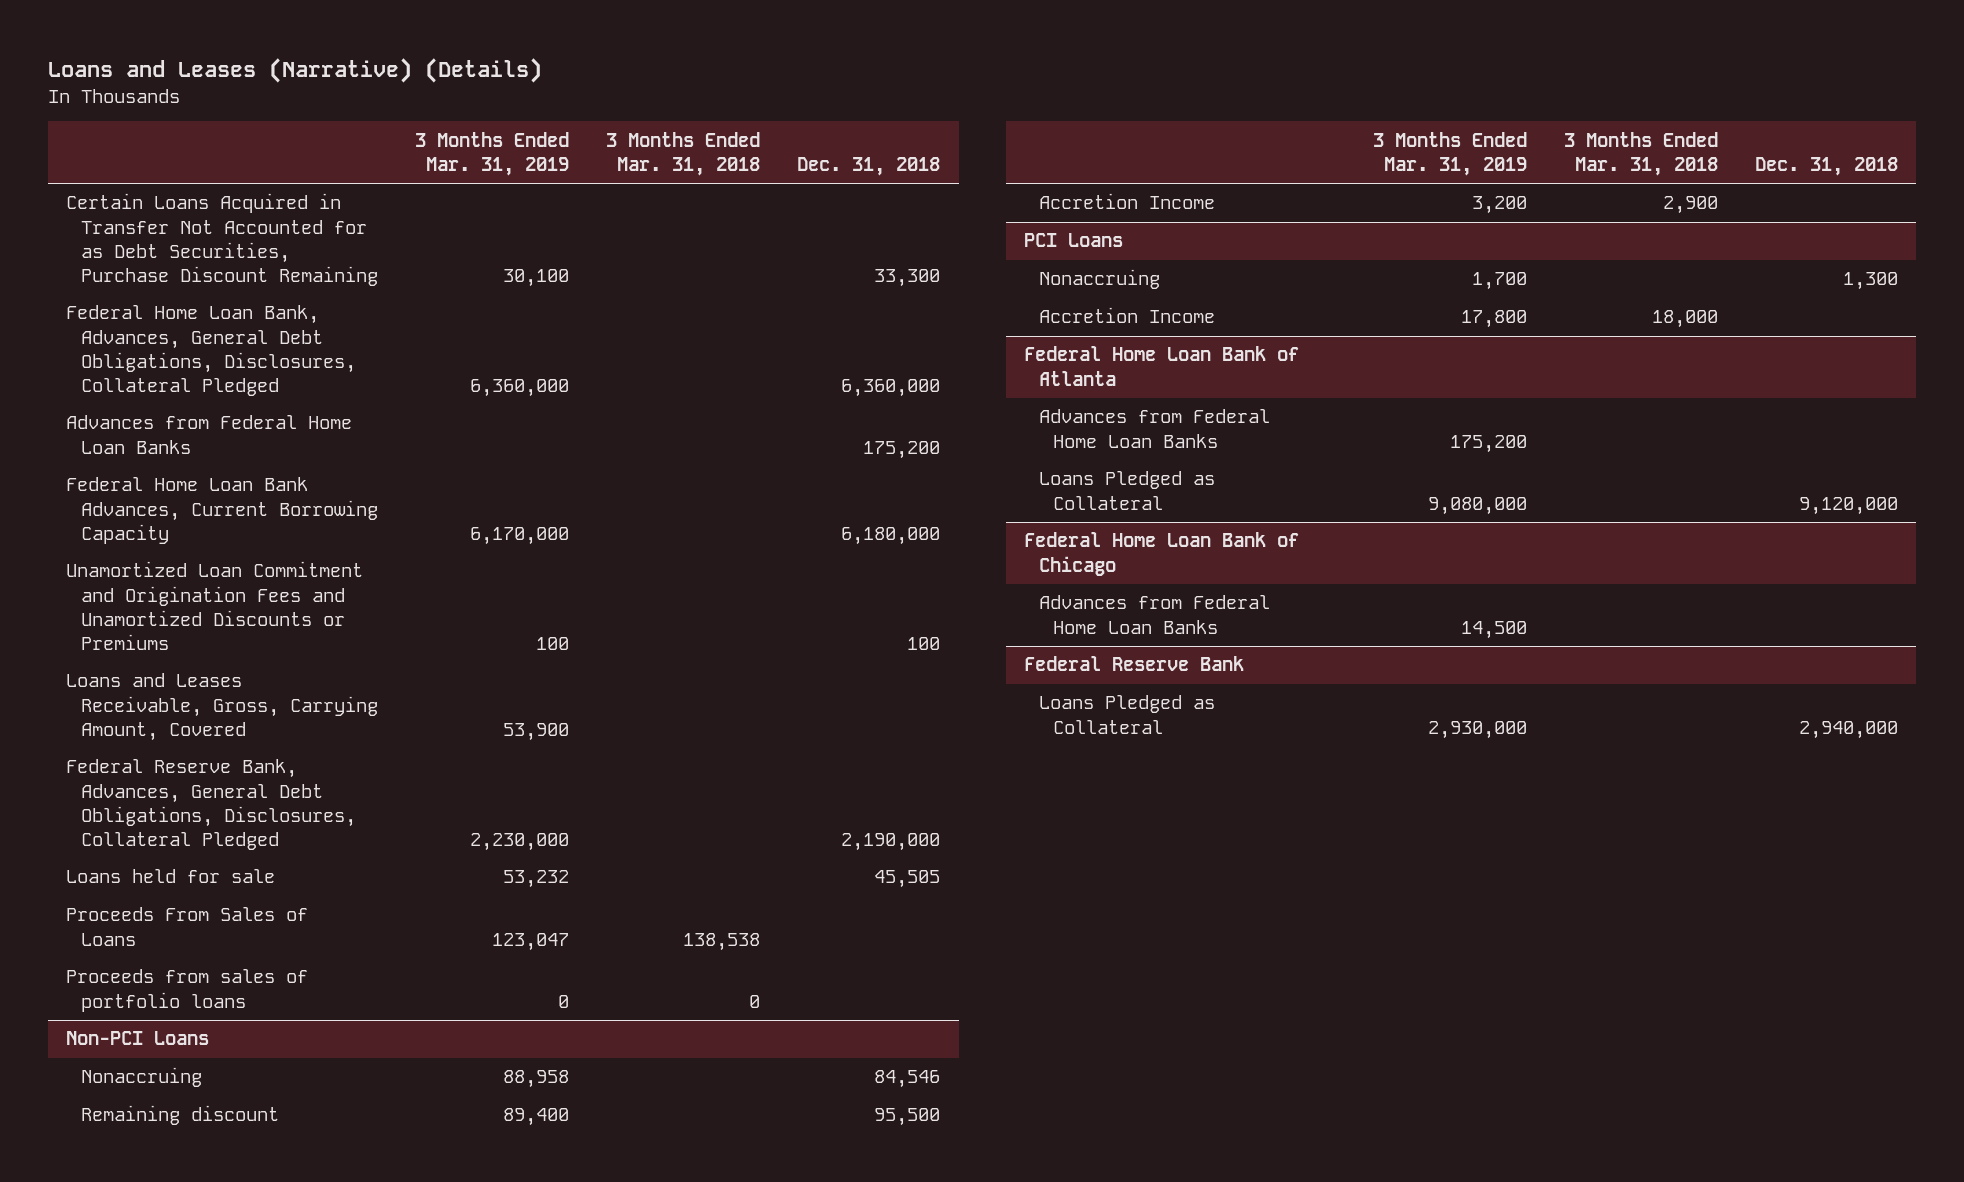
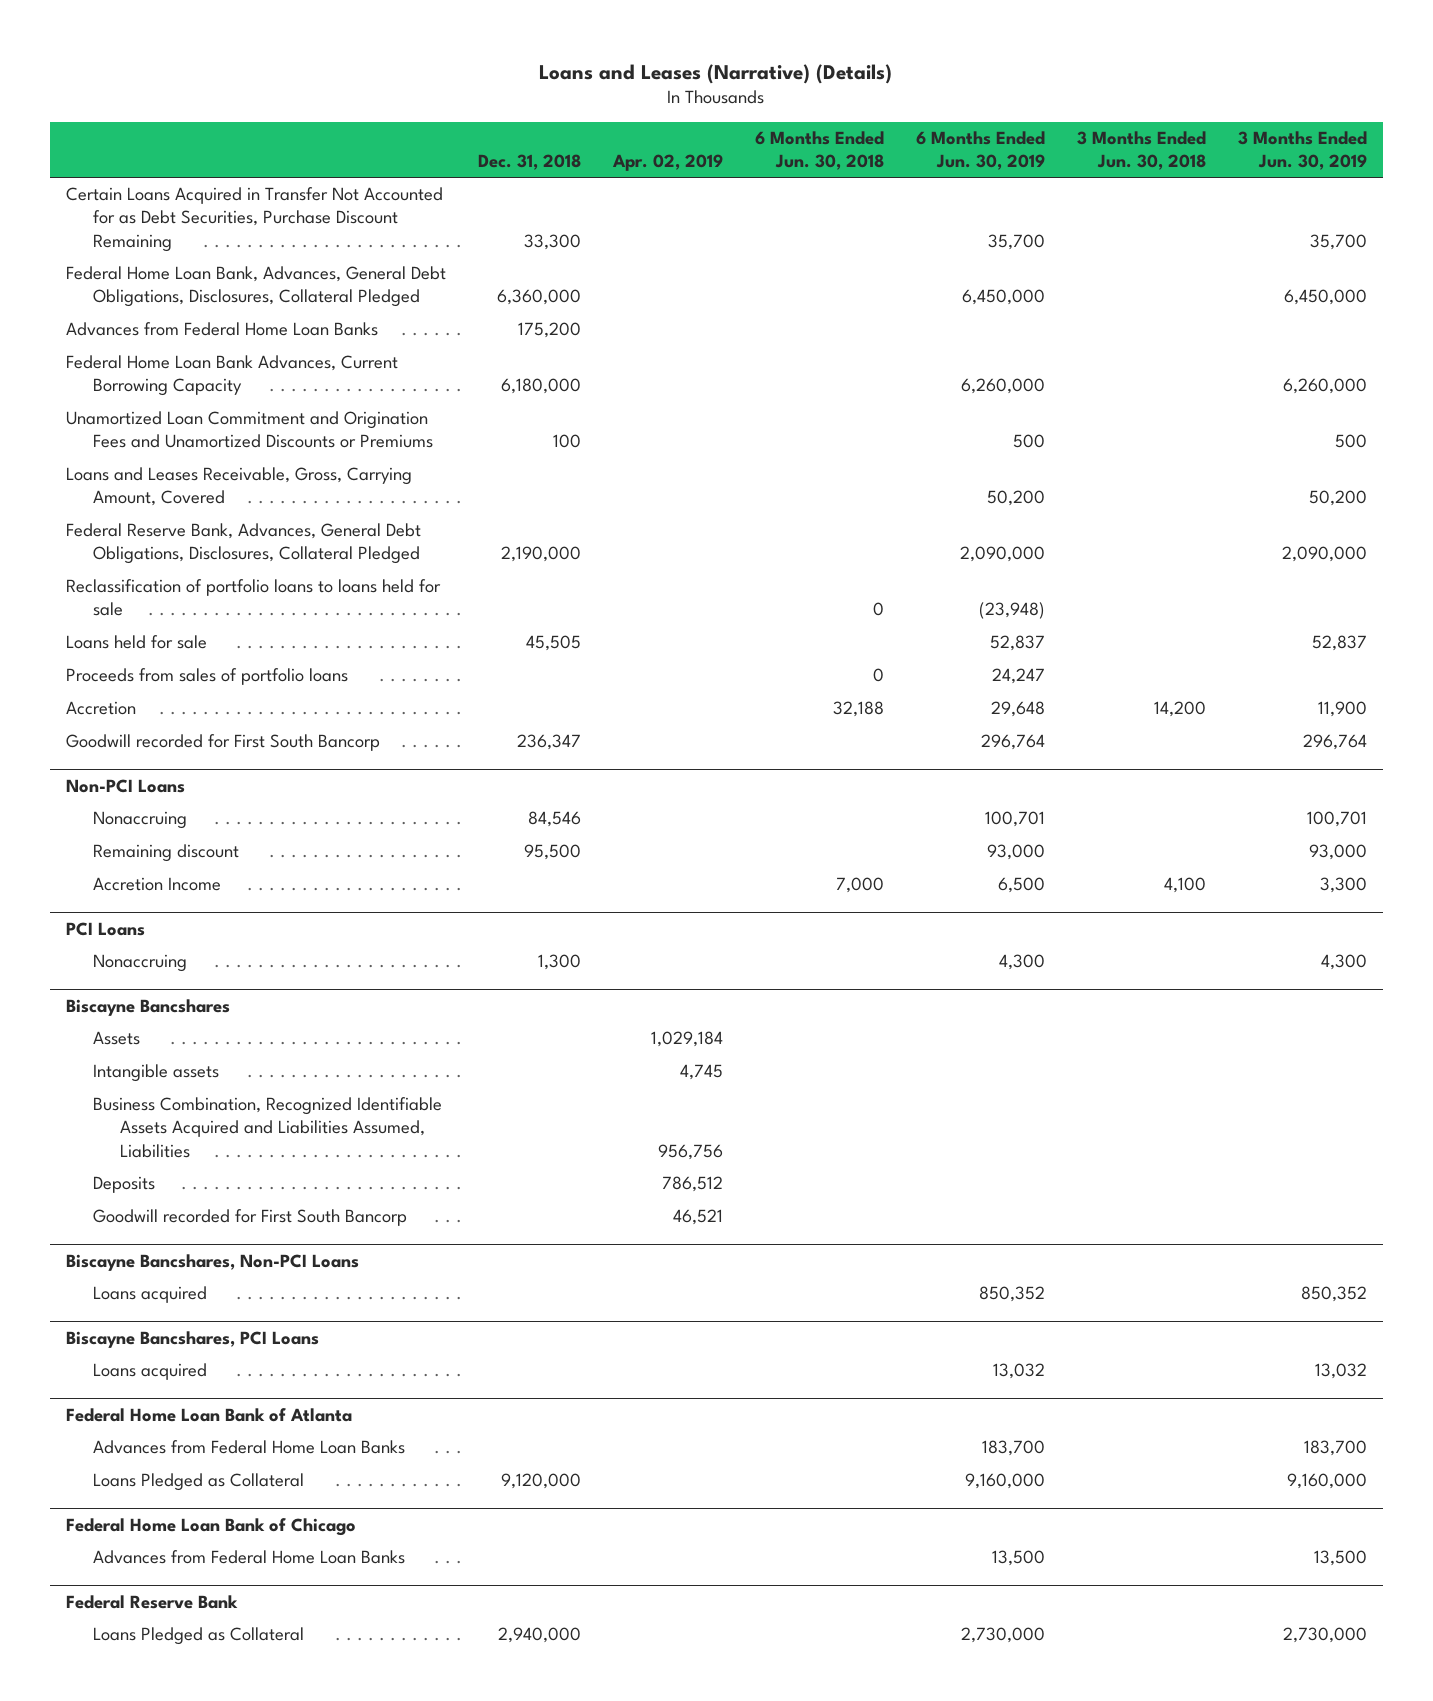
[414,131,569,177] 3 Months Ended Mar. 31, 2019 -> none
[605,131,760,177] 3 Months Ended Mar. 31, 2018 -> none
none -> [612,154,724,172] Apr. 02, 2019
none -> [754,131,884,171] 6 Months Ended Jun. 30, 2018
none -> [915,131,1045,171] 6 Months Ended Jun. 30, 2019
none -> [1076,131,1206,171] 3 Months Ended Jun. 30, 2018
none -> [1237,131,1367,171] 3 Months Ended Jun. 30, 2019
none -> [66,579,442,617] Reclassification of portfolio loans to loans held for sale
[66,907,309,946] Proceeds From Sales of Loans -> none
none -> [66,701,137,716] Accretion
none -> [66,734,381,752] Goodwill recorded for First South Bancorp
[1038,307,1215,324] Accretion Income -> none
none -> [66,998,231,1016] Biscayne Bancshares
none -> [93,1031,141,1046] Assets
none -> [93,1064,220,1083] Intangible assets
none -> [93,1097,443,1158] Business Combination, Recognized Identifiable Assets Acquired and Liabilities Assumed, Liabilities
none -> [93,1176,156,1194] Deposits
none -> [93,1209,408,1227] Goodwill recorded for First South Bancorp
none -> [66,1253,360,1271] Biscayne Bancshares, Non-PCI Loans
none -> [93,1286,208,1304] Loans acquired
none -> [66,1330,320,1348] Biscayne Bancshares, PCI Loans
none -> [93,1363,208,1381] Loans acquired

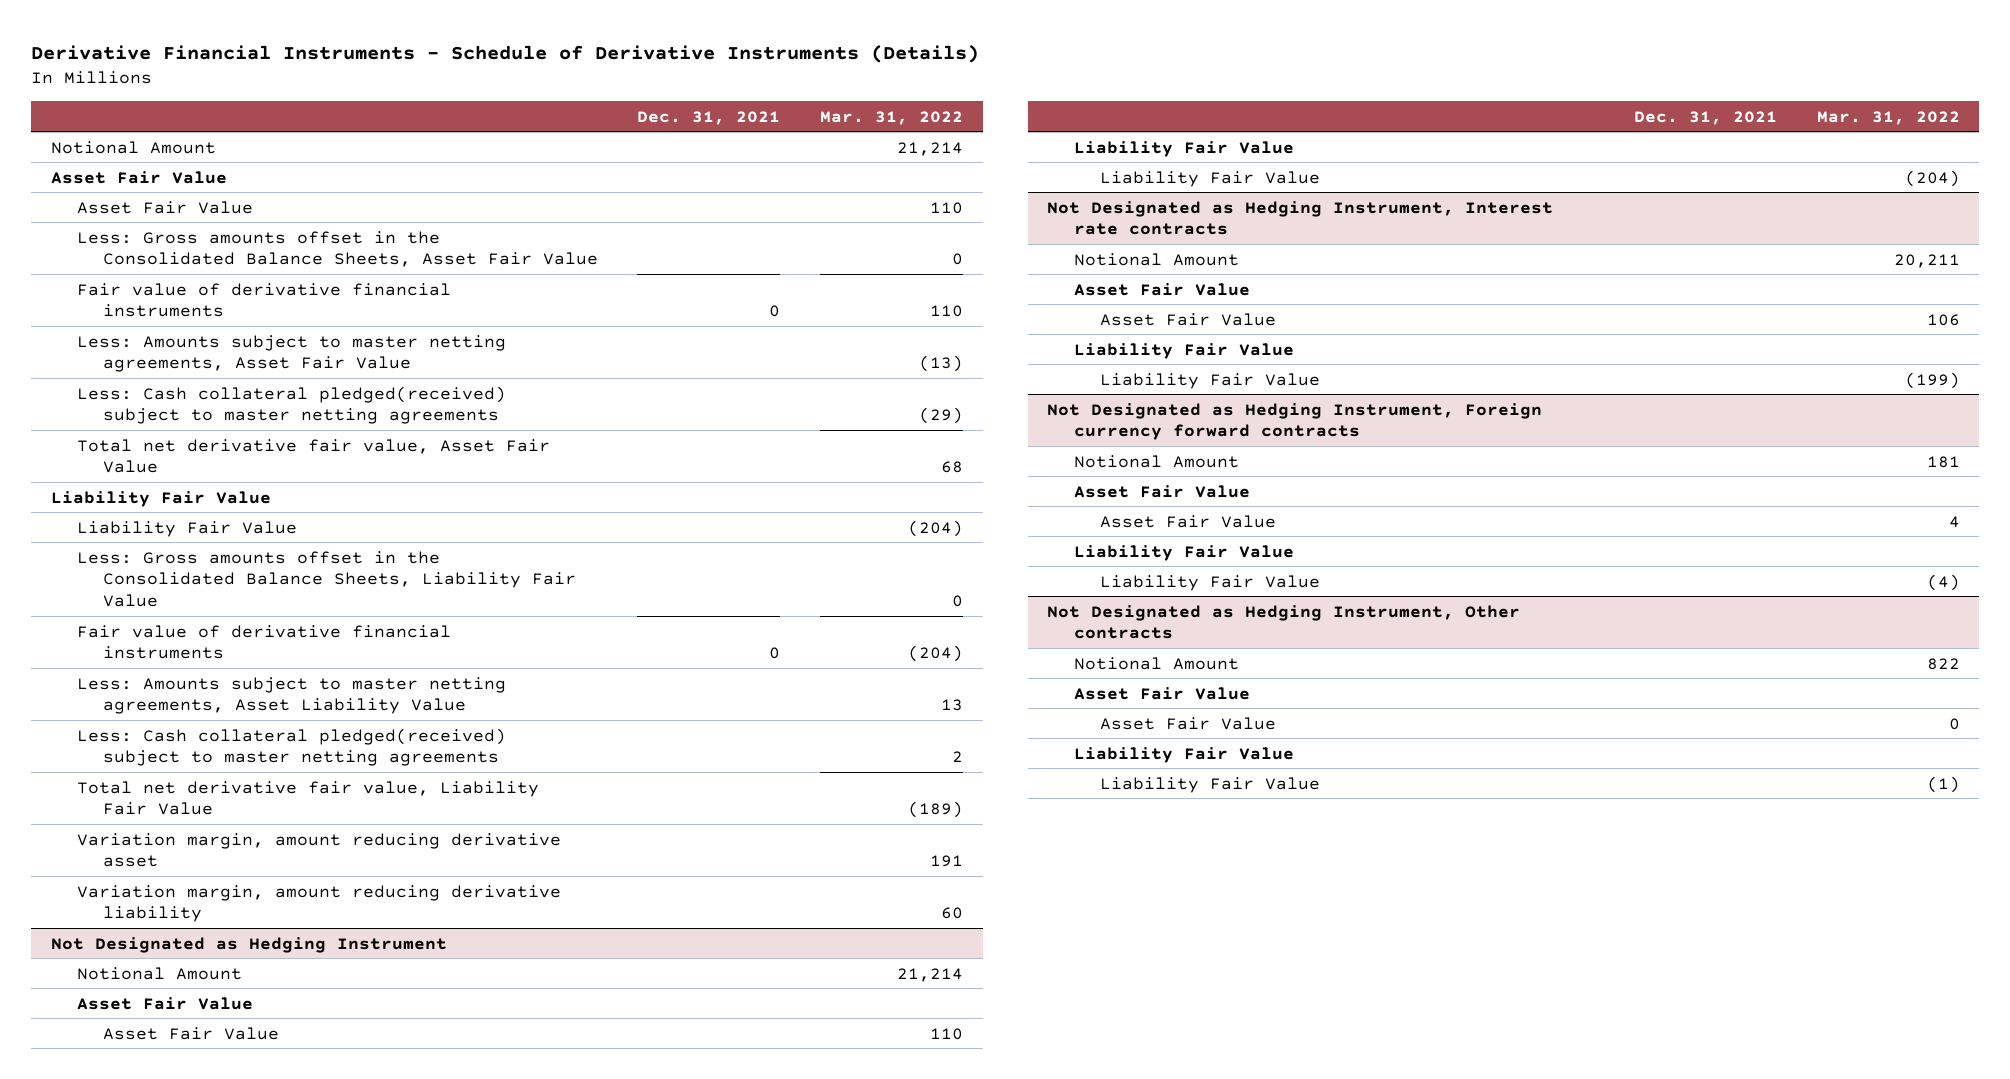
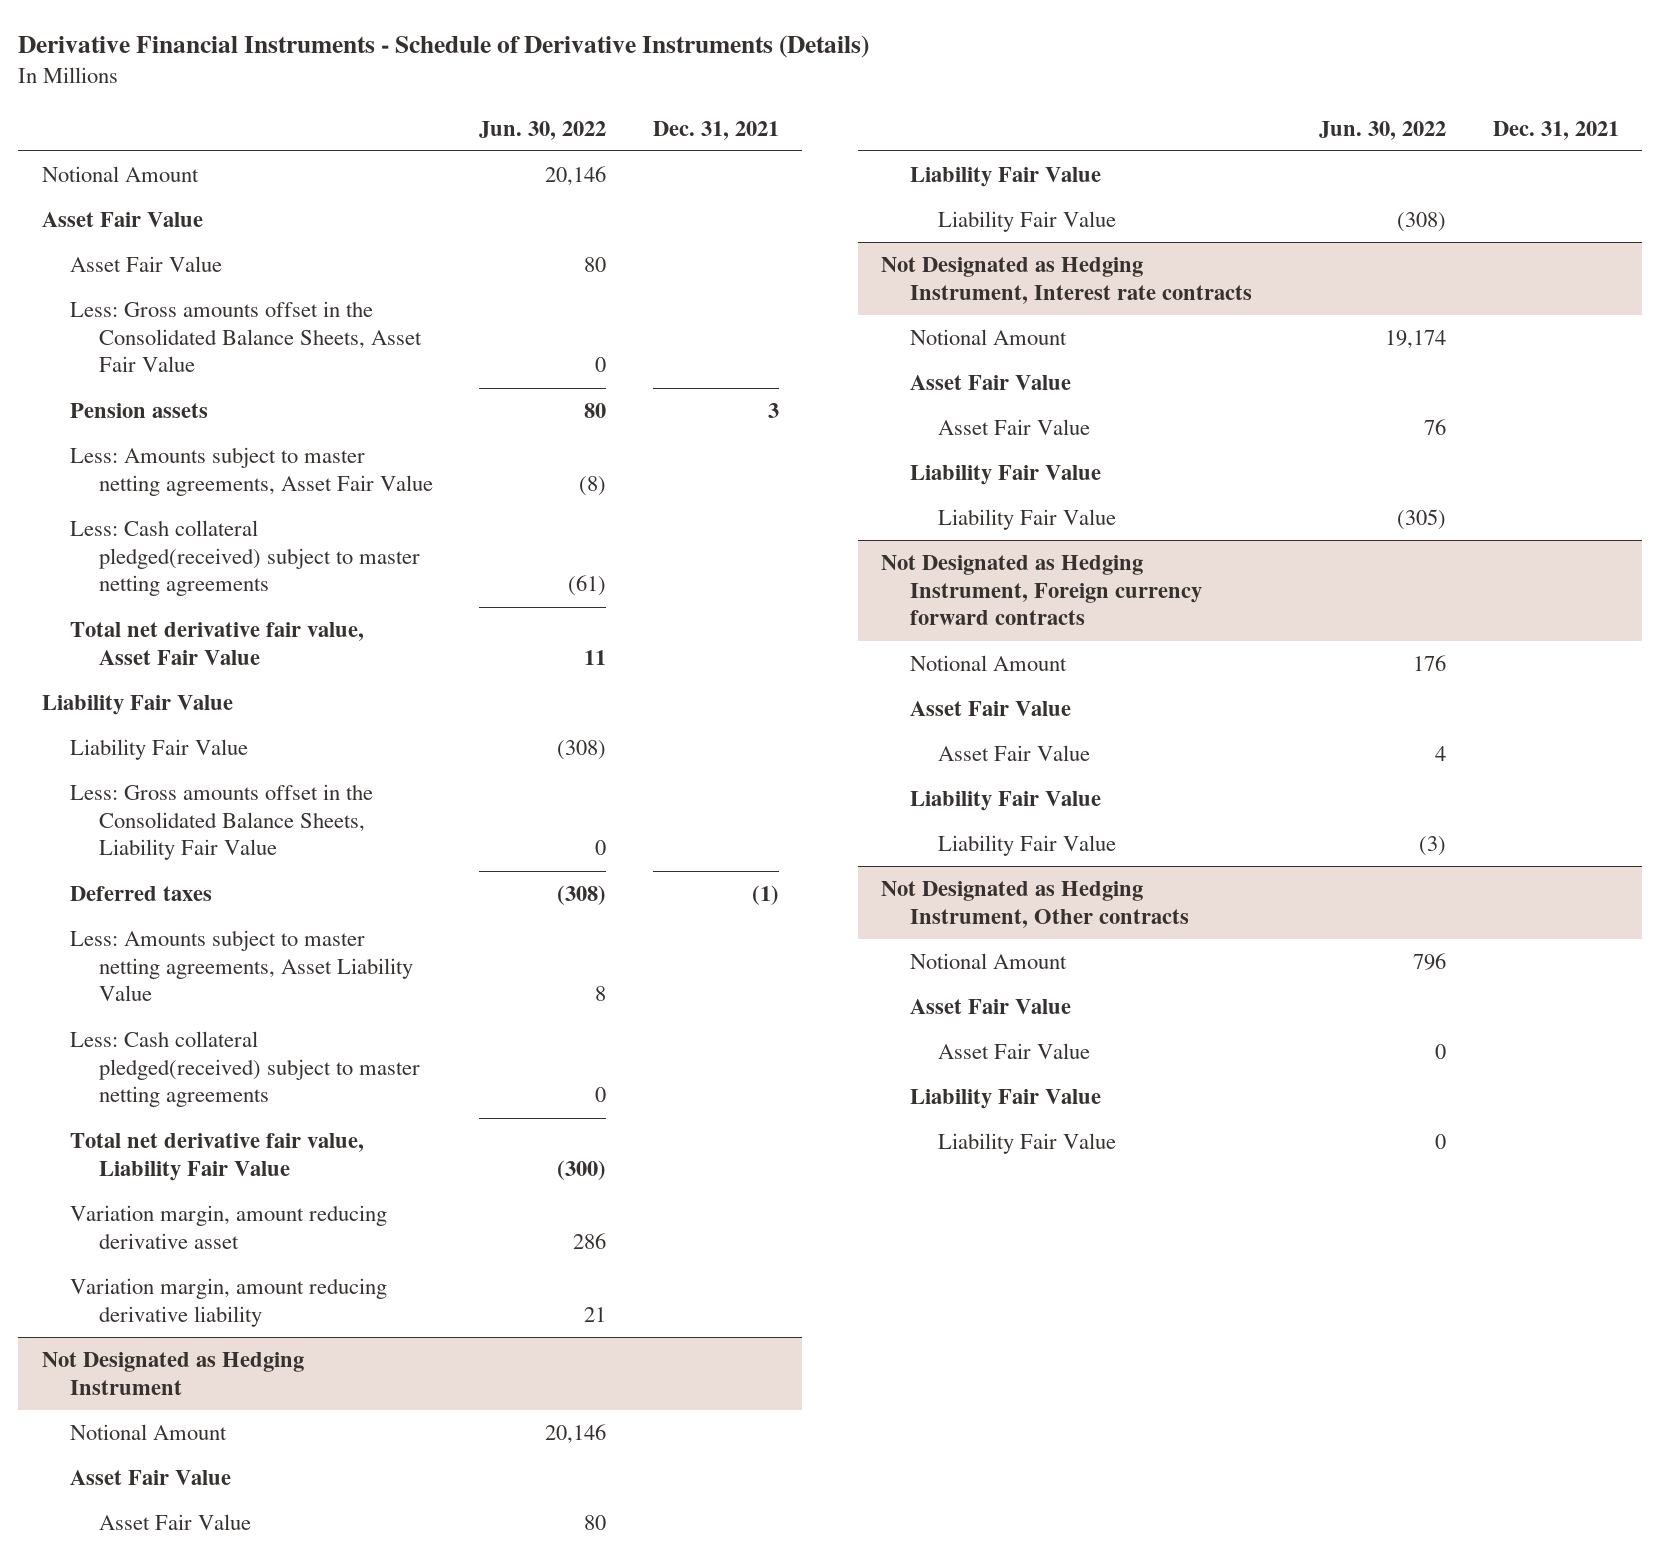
[819,110,963,125] Mar. 31, 2022 -> none
none -> [479,120,607,140] Jun. 30, 2022
[76,282,451,318] Fair value of derivative financial instruments -> none
none -> [70,402,209,418] Pension assets
[76,624,451,660] Fair value of derivative financial instruments -> none
none -> [70,885,213,901] Deferred taxes

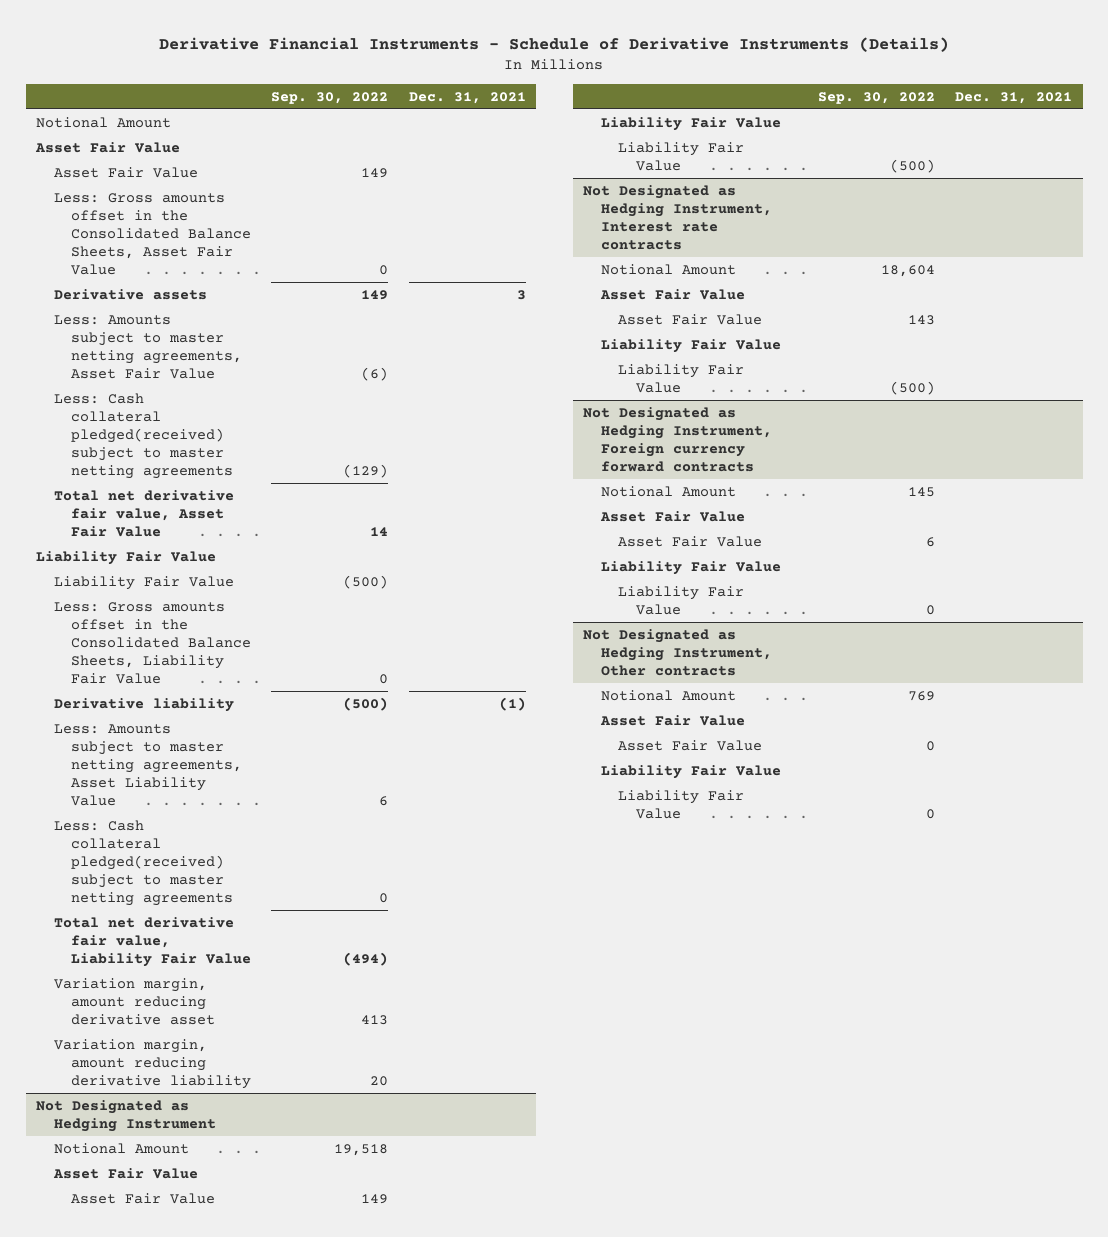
[479,120,607,140] Jun. 30, 2022 -> none
none -> [271,91,389,104] Sep. 30, 2022
[70,402,209,418] Pension assets -> [53,288,207,300] Derivative assets
[70,885,213,901] Deferred taxes -> [53,697,234,712] Derivative liability

